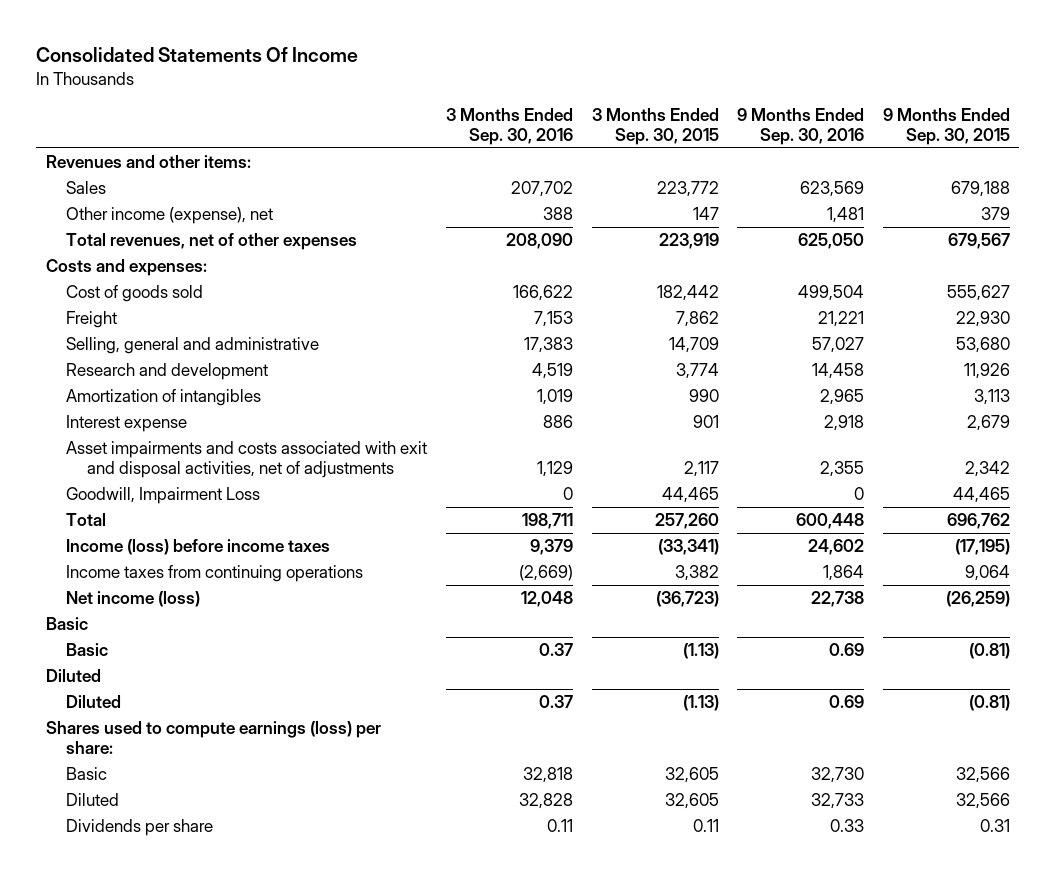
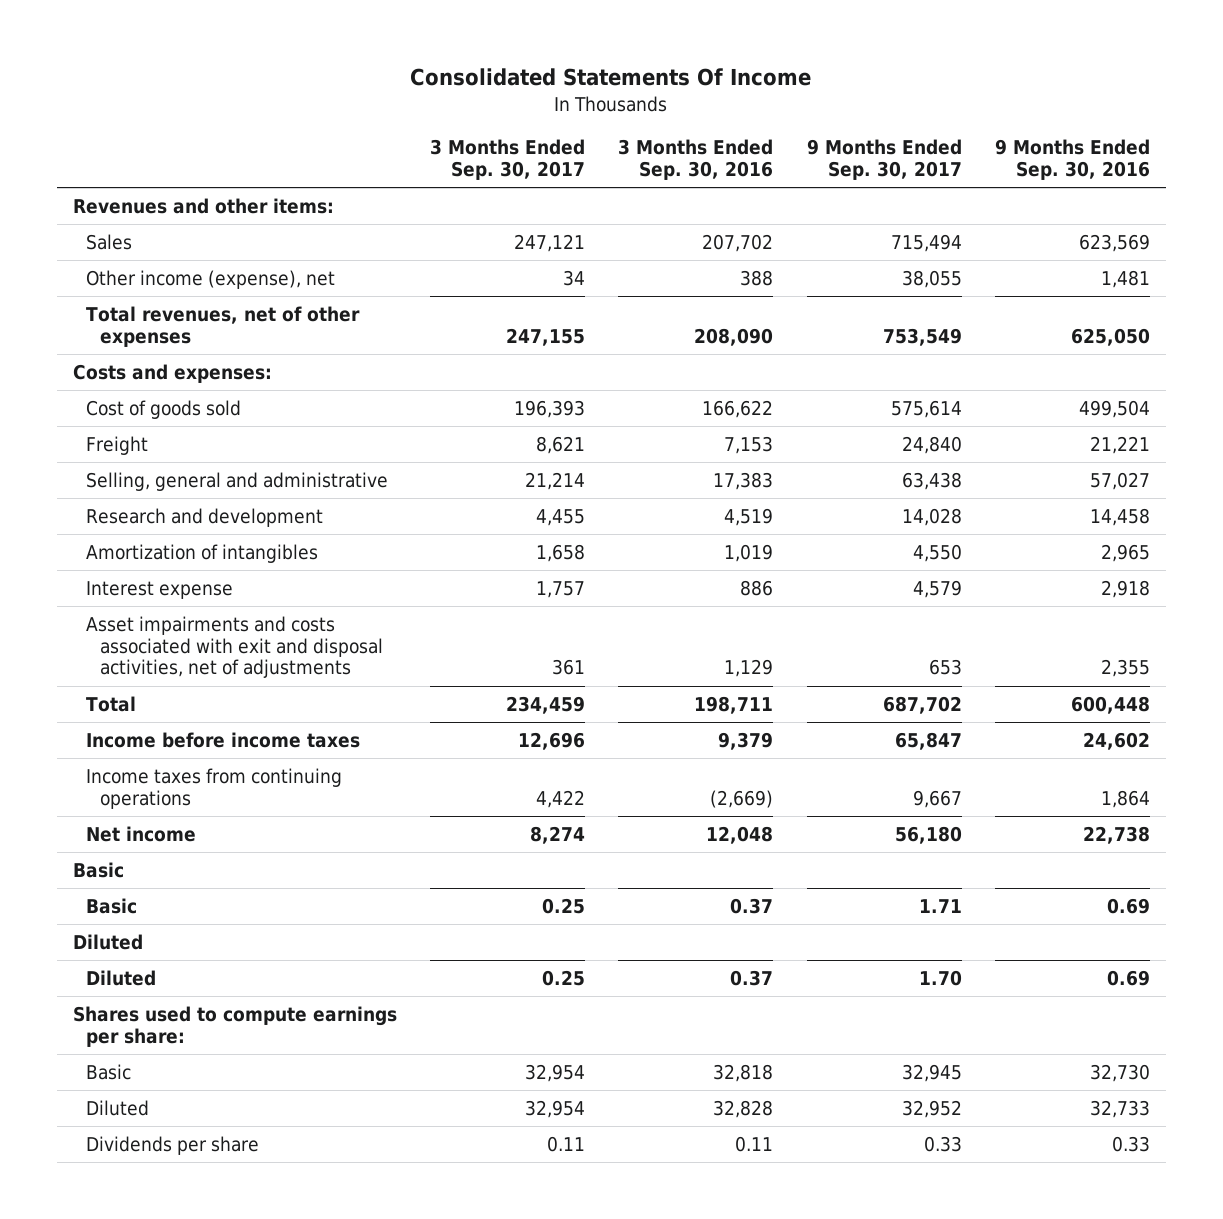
[591,107,719,146] 3 Months Ended Sep. 30, 2015 -> none
[882,107,1010,146] 9 Months Ended Sep. 30, 2015 -> none
none -> [430,139,586,180] 3 Months Ended Sep. 30, 2017
none -> [806,139,962,180] 9 Months Ended Sep. 30, 2017
[66,486,261,504] Goodwill, Impairment Loss -> none
[66,538,331,555] Income (loss) before income taxes -> [86,732,361,749] Income before income taxes
[66,590,201,607] Net income (loss) -> [86,826,197,843] Net income
[45,720,381,755] Shares used to compute earnings (loss) per share: -> [73,1006,398,1047] Shares used to compute earnings per share:

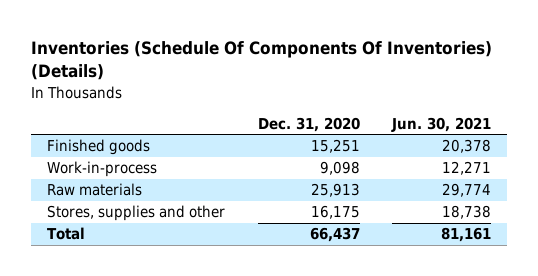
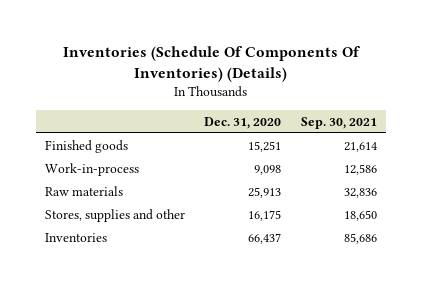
[391,116,492,132] Jun. 30, 2021 -> none
none -> [300,116,377,129] Sep. 30, 2021
[47,227,86,241] Total -> [45,232,108,242] Inventories

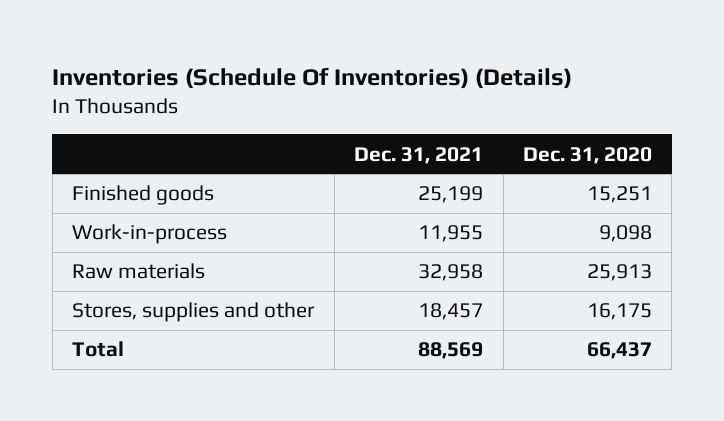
[62,45,360,82] Inventories (Schedule Of Components Of Inventories) (Details) -> [52,66,573,89] Inventories (Schedule Of Inventories) (Details)
[300,116,377,129] Sep. 30, 2021 -> none
none -> [354,146,484,164] Dec. 31, 2021
[45,232,108,242] Inventories -> [72,341,125,358] Total

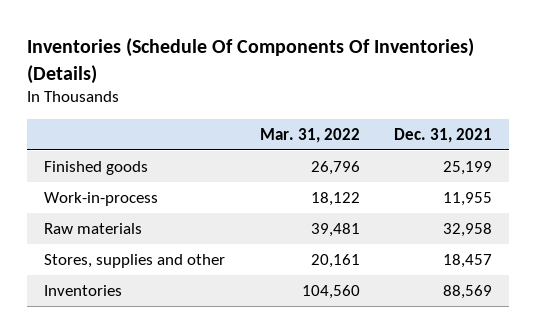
[52,66,573,89] Inventories (Schedule Of Inventories) (Details) -> [27,38,475,84] Inventories (Schedule Of Components Of Inventories) (Details)
[522,146,652,164] Dec. 31, 2020 -> none
none -> [259,128,360,144] Mar. 31, 2022
[72,341,125,358] Total -> [44,284,123,296] Inventories

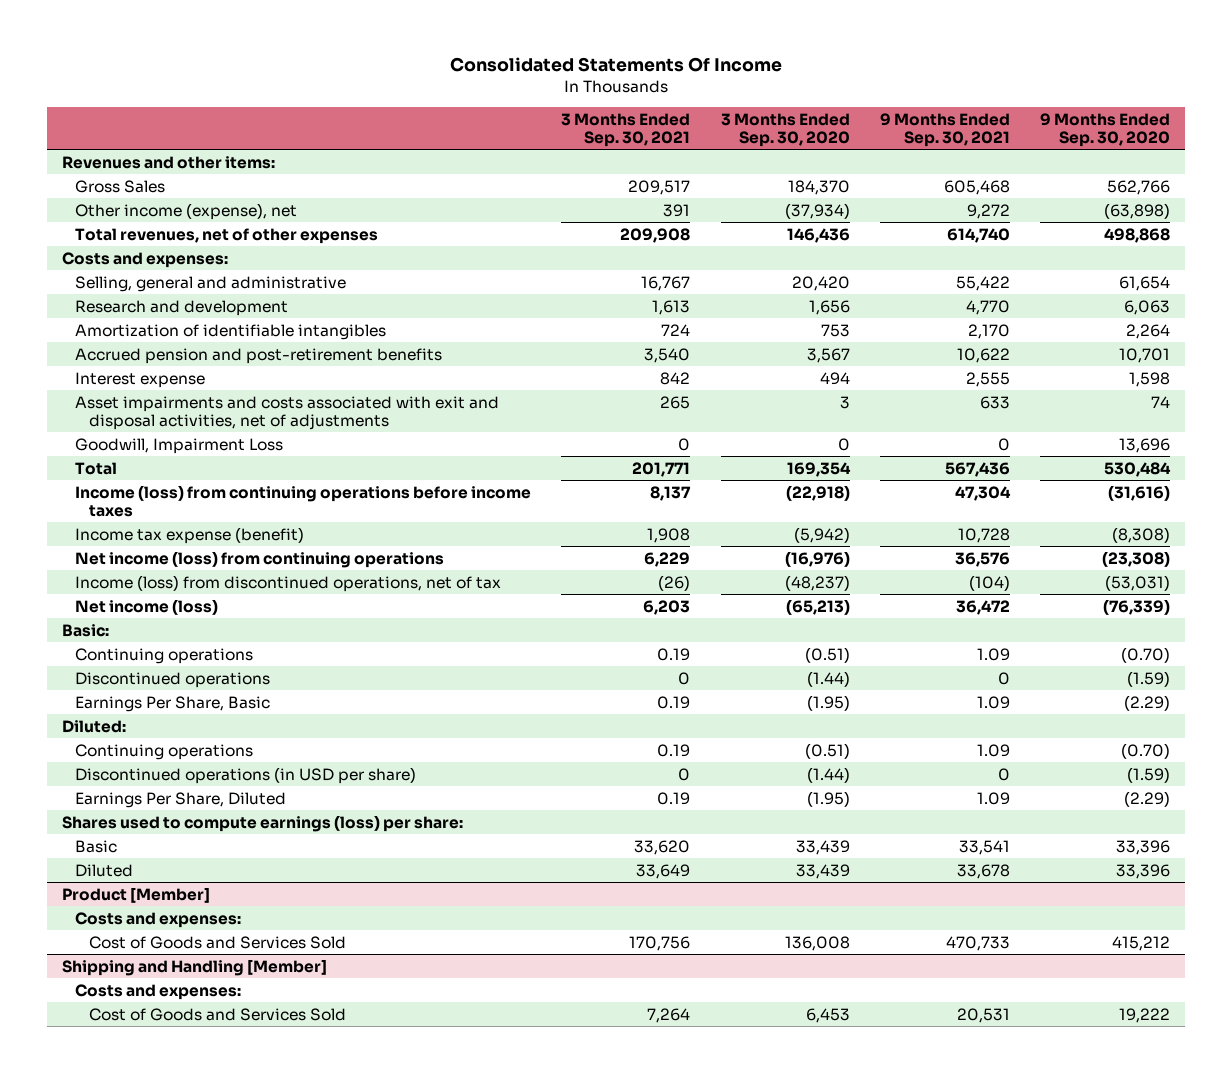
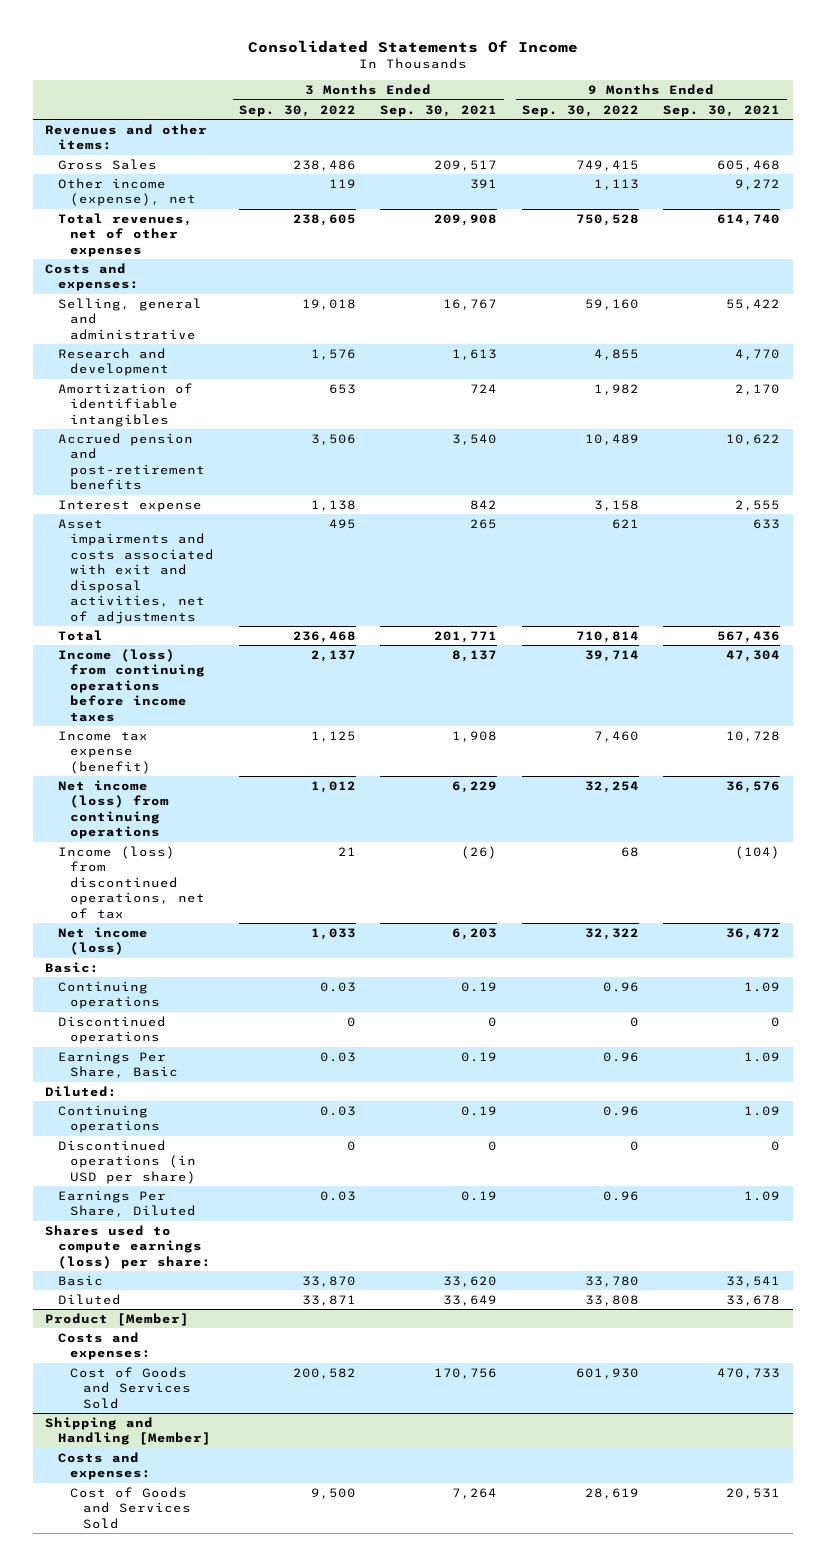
[720,112,850,147] 3 Months Ended Sep. 30, 2020 -> none
[1039,112,1170,147] 9 Months Ended Sep. 30, 2020 -> none
none -> [238,104,356,117] Sep. 30, 2022
none -> [521,104,639,117] Sep. 30, 2022
[75,437,284,454] Goodwill, Impairment Loss -> none

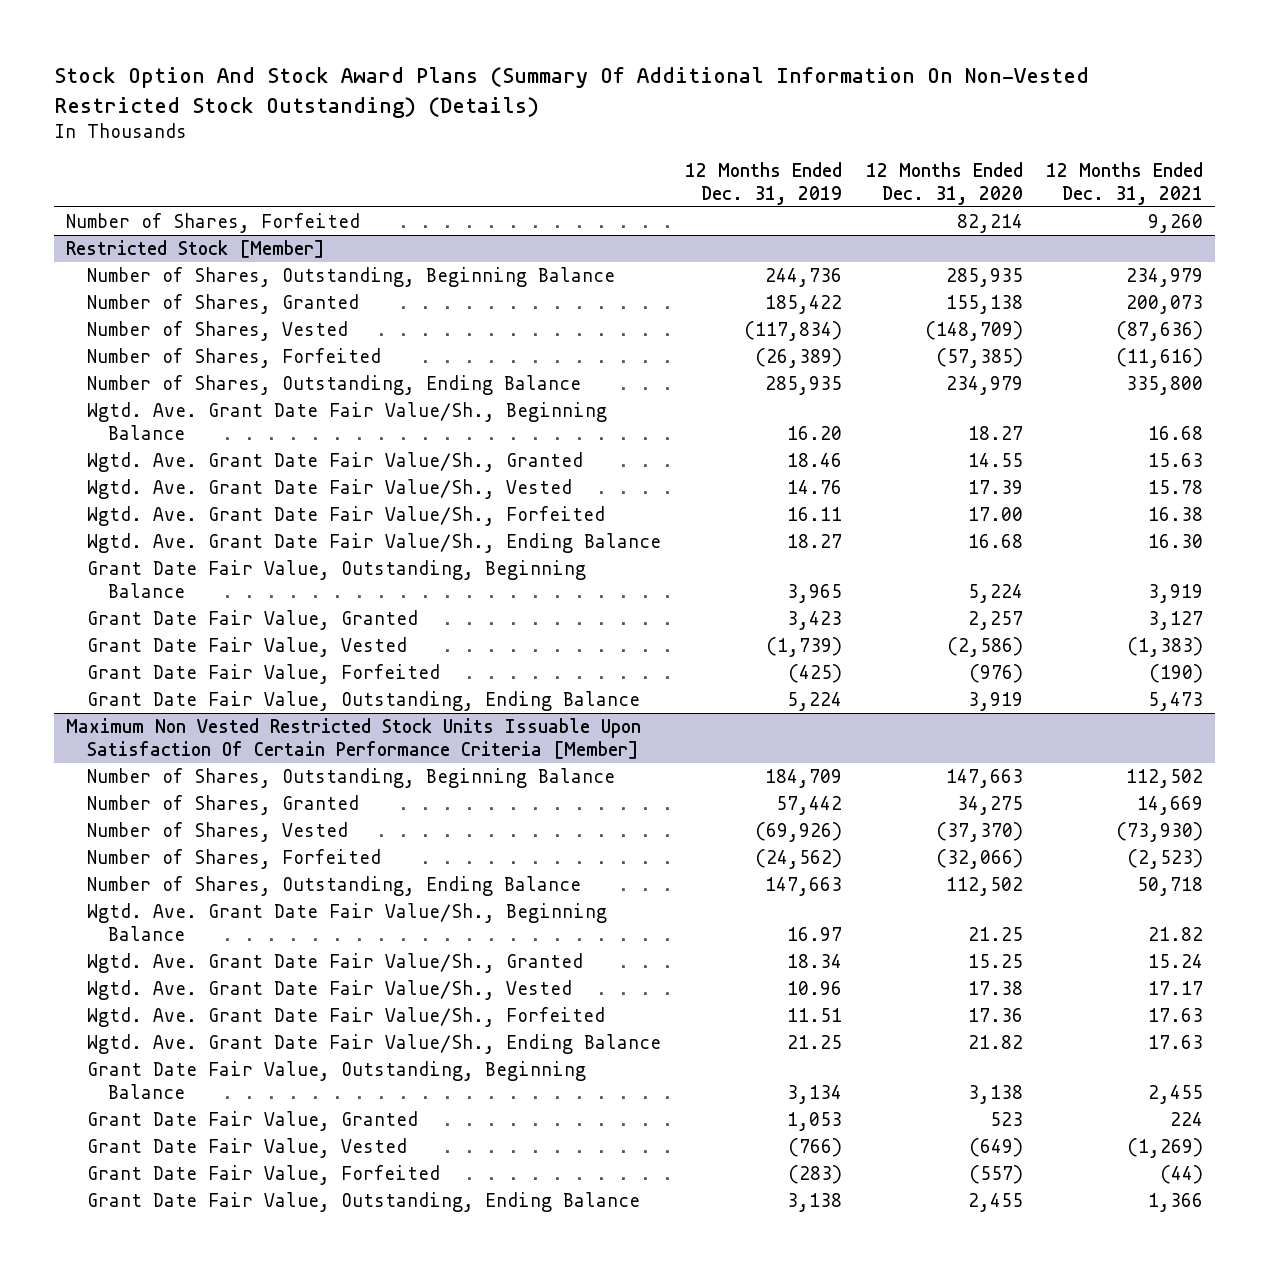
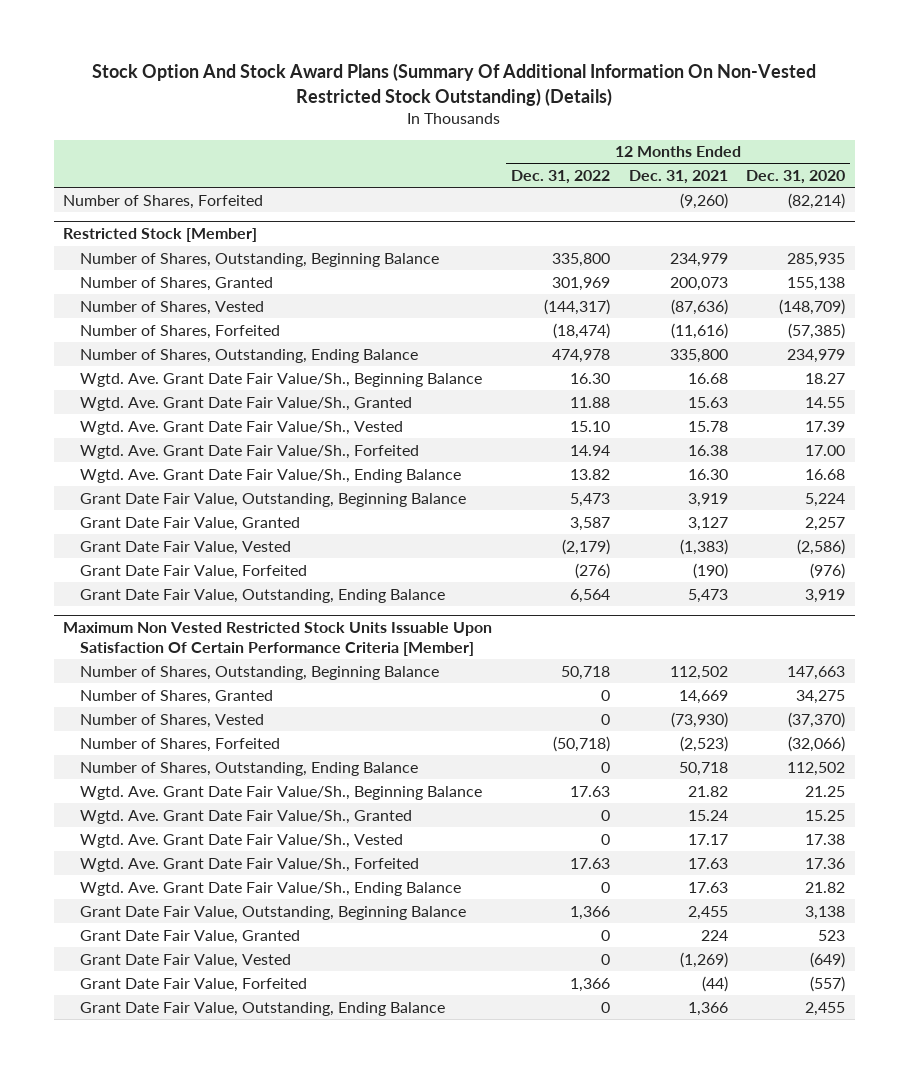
[684,162,842,205] 12 Months Ended Dec. 31, 2019 -> none
none -> [510,169,610,184] Dec. 31, 2022
[956,214,1023,234] 82,214 -> [788,192,846,209] (82,214)
[1148,214,1204,234] 9,260 -> [679,192,728,209] (9,260)

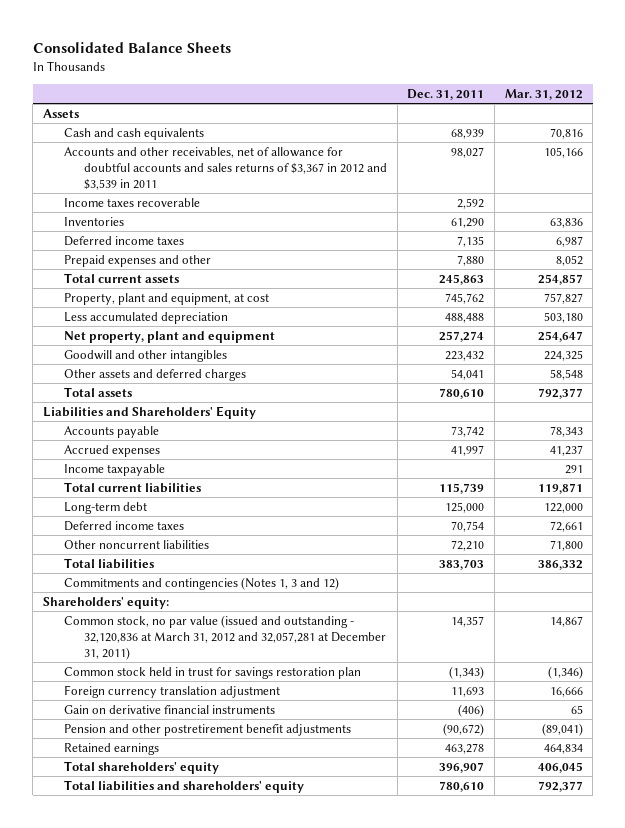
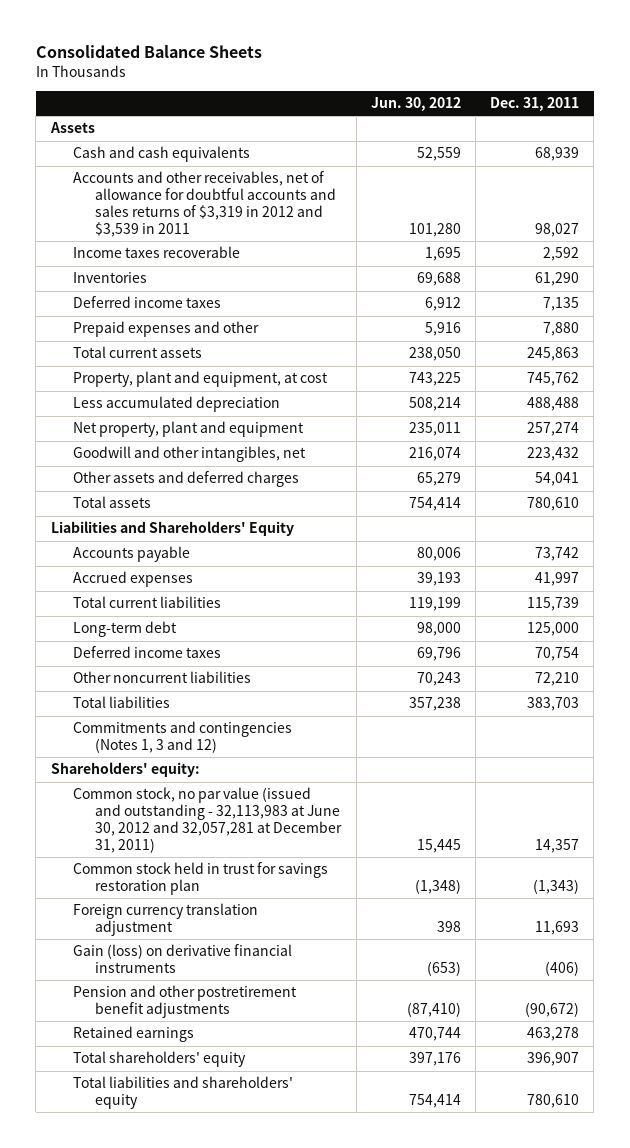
[504,88,583,100] Mar. 31, 2012 -> none
none -> [370,97,461,112] Jun. 30, 2012
[63,146,388,190] Accounts and other receivables, net of allowance for doubtful accounts and sales returns of $3,367 in 2012 and $3,539 in 2011 -> [72,171,337,237] Accounts and other receivables, net of allowance for doubtful accounts and sales returns of $3,319 in 2012 and $3,539 in 2011
[63,349,227,362] Goodwill and other intangibles -> [72,446,306,463] Goodwill and other intangibles, net
[63,463,165,476] Income taxpayable -> none
[63,614,387,660] Common stock, no par value (issued and outstanding - 32,120,836 at March 31, 2012 and 32,057,281 at December 31, 2011) -> [72,787,343,853] Common stock, no par value (issued and outstanding - 32,113,983 at June 30, 2012 and 32,057,281 at December 31, 2011)
[63,704,275,714] Gain on derivative financial instruments -> [72,944,292,974] Gain (loss) on derivative financial instruments

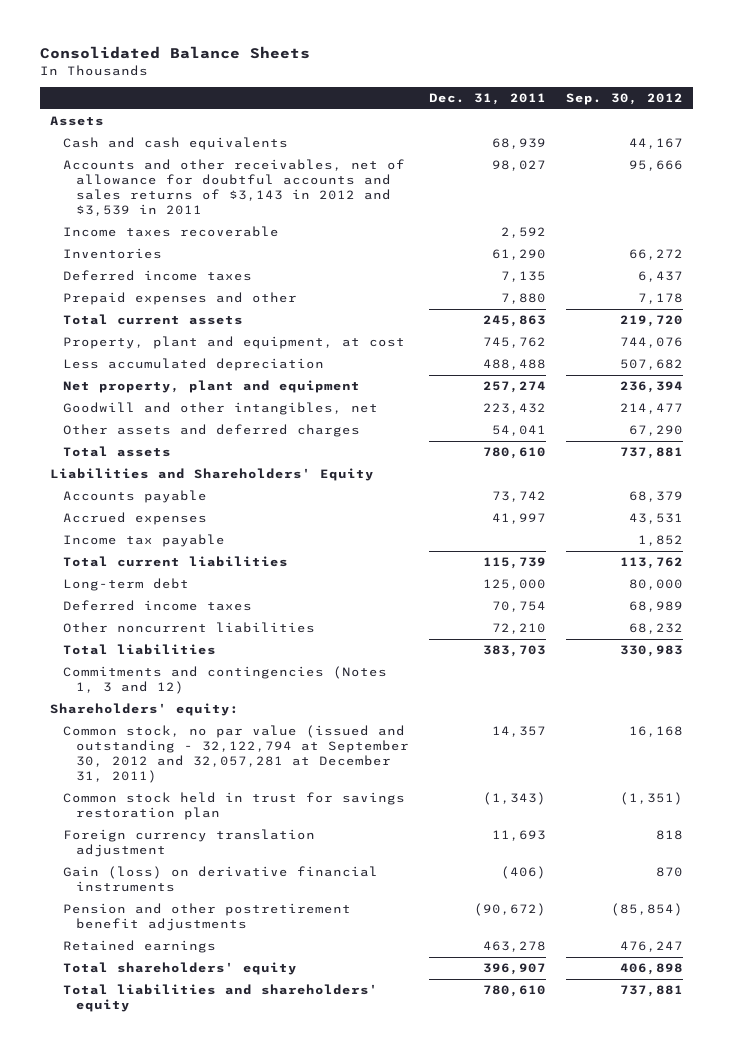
[370,97,461,112] Jun. 30, 2012 -> none
none -> [565,92,683,105] Sep. 30, 2012
[72,171,337,237] Accounts and other receivables, net of allowance for doubtful accounts and sales returns of $3,319 in 2012 and $3,539 in 2011 -> [62,159,405,216] Accounts and other receivables, net of allowance for doubtful accounts and sales returns of $3,143 in 2012 and $3,539 in 2011
none -> [62,534,225,548] Income tax payable
[72,787,343,853] Common stock, no par value (issued and outstanding - 32,113,983 at June 30, 2012 and 32,057,281 at December 31, 2011) -> [62,725,409,783] Common stock, no par value (issued and outstanding - 32,122,794 at September 30, 2012 and 32,057,281 at December 31, 2011)

